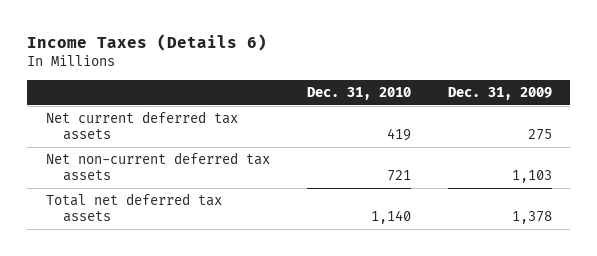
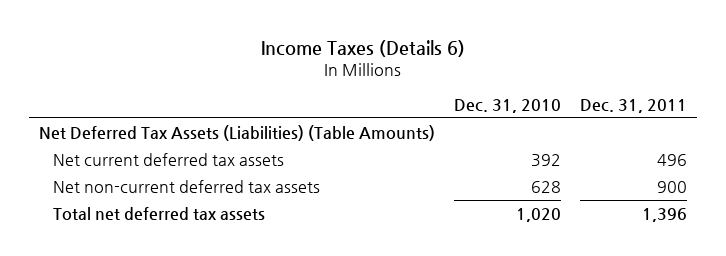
[447,87,552,101] Dec. 31, 2009 -> none
none -> [580,98,688,113] Dec. 31, 2011
none -> [39,125,436,142] Net Deferred Tax Assets (Liabilities) (Table Amounts)
[386,128,411,142] 419 -> [531,154,562,168] 392
[386,170,411,182] 721 -> [531,181,562,194] 628
[370,210,411,225] 1,140 -> [516,208,562,223] 1,020

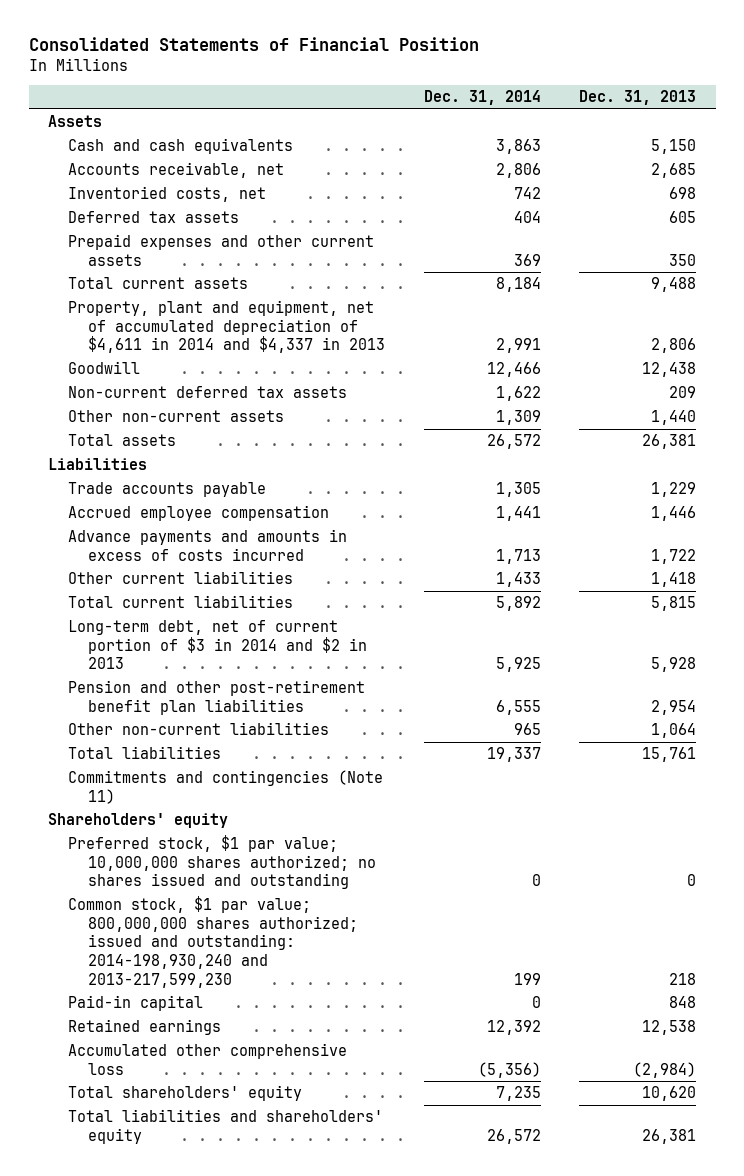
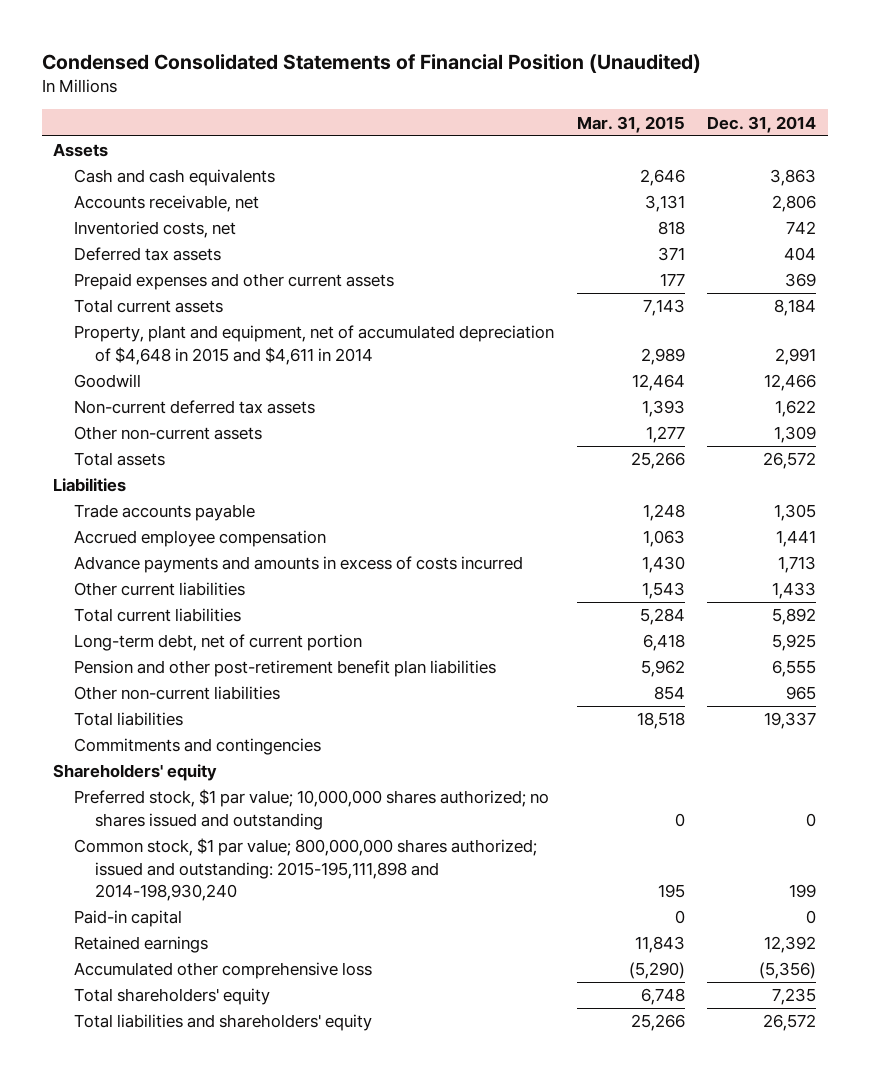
[28,37,479,52] Consolidated Statements of Financial Position -> [41,53,701,73] Condensed Consolidated Statements of Financial Position (Unaudited)
[579,90,697,106] Dec. 31, 2013 -> none
none -> [576,115,685,133] Mar. 31, 2015
[68,300,386,354] Property, plant and equipment, net of accumulated depreciation of $4,611 in 2014 and $4,337 in 2013 -> [74,325,555,365] Property, plant and equipment, net of accumulated depreciation of $4,648 in 2015 and $4,611 in 2014
[68,620,368,670] Long-term debt, net of current portion of $3 in 2014 and $2 in 2013 -> [74,634,363,652] Long-term debt, net of current portion
[68,770,384,804] Commitments and contingencies (Note 11) -> [74,738,322,756] Commitments and contingencies
[68,896,359,988] Common stock, $1 par value; 800,000,000 shares authorized; issued and outstanding: 2014-198,930,240 and 2013-217,599,230 -> [74,838,538,901] Common stock, $1 par value; 800,000,000 shares authorized; issued and outstanding: 2015-195,111,898 and 2014-198,930,240

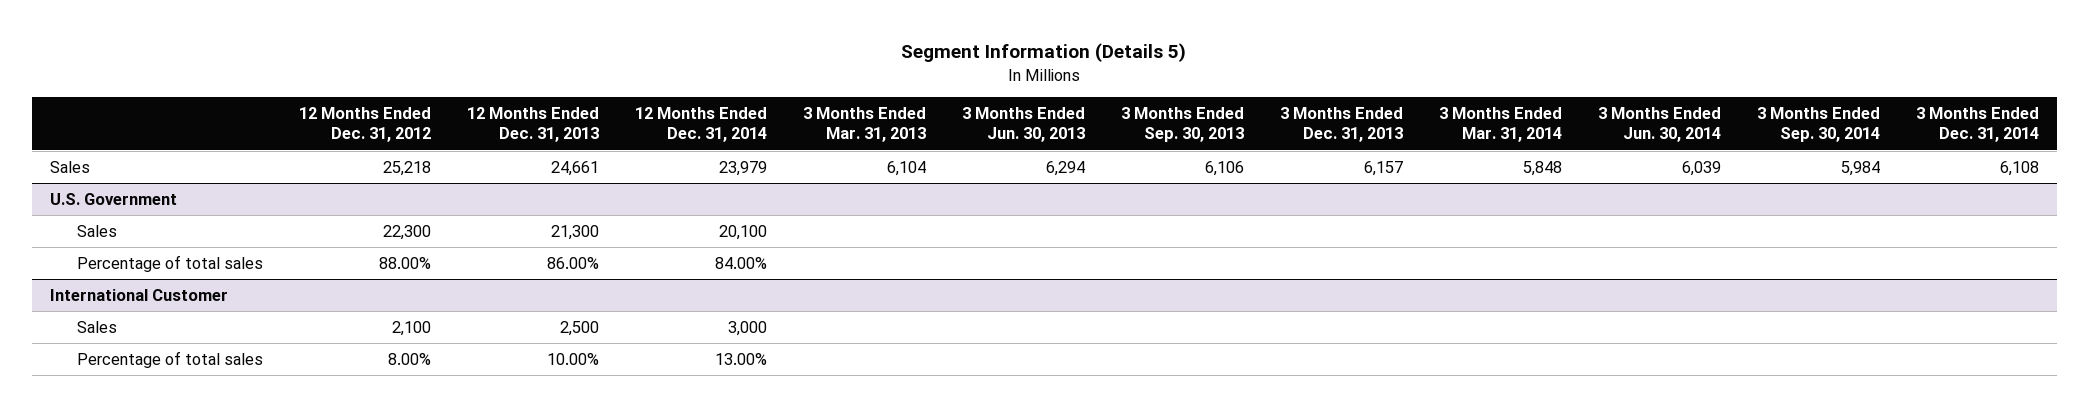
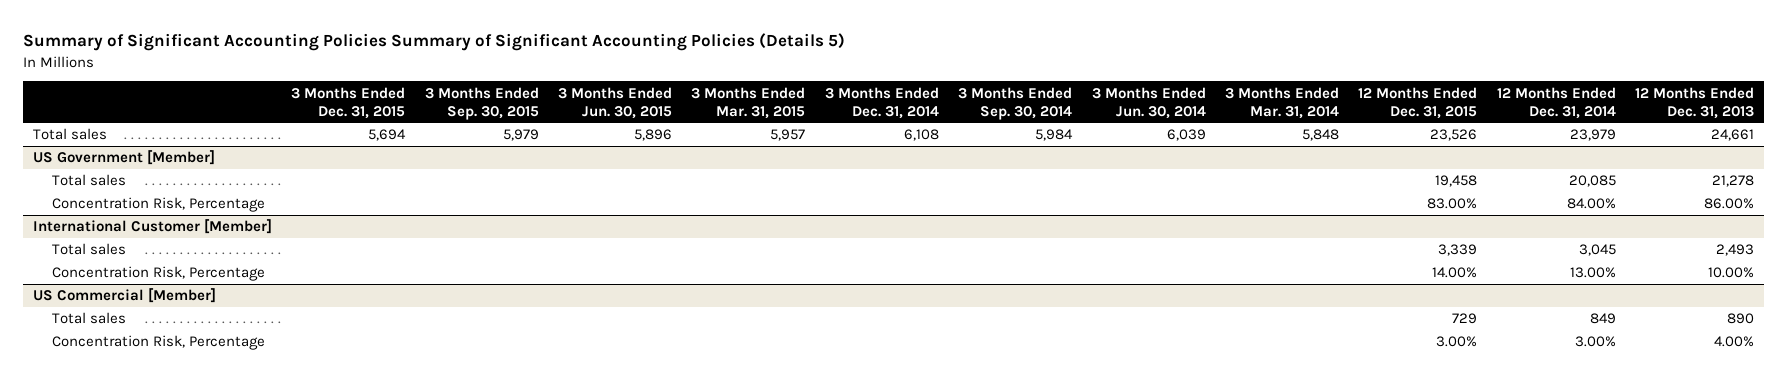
[901,43,1187,63] Segment Information (Details 5) -> [23,33,846,52] Summary of Significant Accounting Policies Summary of Significant Accounting Policies (Details 5)
[298,107,431,143] 12 Months Ended Dec. 31, 2012 -> none
[802,107,926,143] 3 Months Ended Mar. 31, 2013 -> none
[961,107,1085,143] 3 Months Ended Jun. 30, 2013 -> none
[1120,107,1244,143] 3 Months Ended Sep. 30, 2013 -> none
[1279,107,1403,143] 3 Months Ended Dec. 31, 2013 -> none
none -> [291,86,406,119] 3 Months Ended Dec. 31, 2015
none -> [424,86,539,120] 3 Months Ended Sep. 30, 2015
none -> [557,86,672,119] 3 Months Ended Jun. 30, 2015
none -> [691,86,806,119] 3 Months Ended Mar. 31, 2015
none -> [1358,86,1478,119] 12 Months Ended Dec. 31, 2015
[50,161,91,174] Sales -> [32,128,107,141] Total sales
[50,193,178,206] U.S. Government -> [32,150,215,166] US Government [Member]
[76,225,117,238] Sales -> [52,174,127,187] Total sales
[550,225,599,241] 21,300 -> [1712,175,1755,188] 21,278
[718,225,767,241] 20,100 -> [1568,175,1616,188] 20,085
[76,255,263,273] Percentage of total sales -> [52,197,266,213] Concentration Risk, Percentage
[50,289,229,302] International Customer -> [32,219,272,235] International Customer [Member]
[76,321,117,334] Sales -> [52,243,127,256] Total sales
[559,321,599,337] 2,500 -> [1716,244,1755,257] 2,493
[727,321,767,337] 3,000 -> [1578,244,1616,257] 3,045
[76,351,263,369] Percentage of total sales -> [52,266,266,282] Concentration Risk, Percentage
none -> [32,288,216,304] US Commercial [Member]
none -> [52,312,127,325] Total sales
none -> [52,335,266,351] Concentration Risk, Percentage

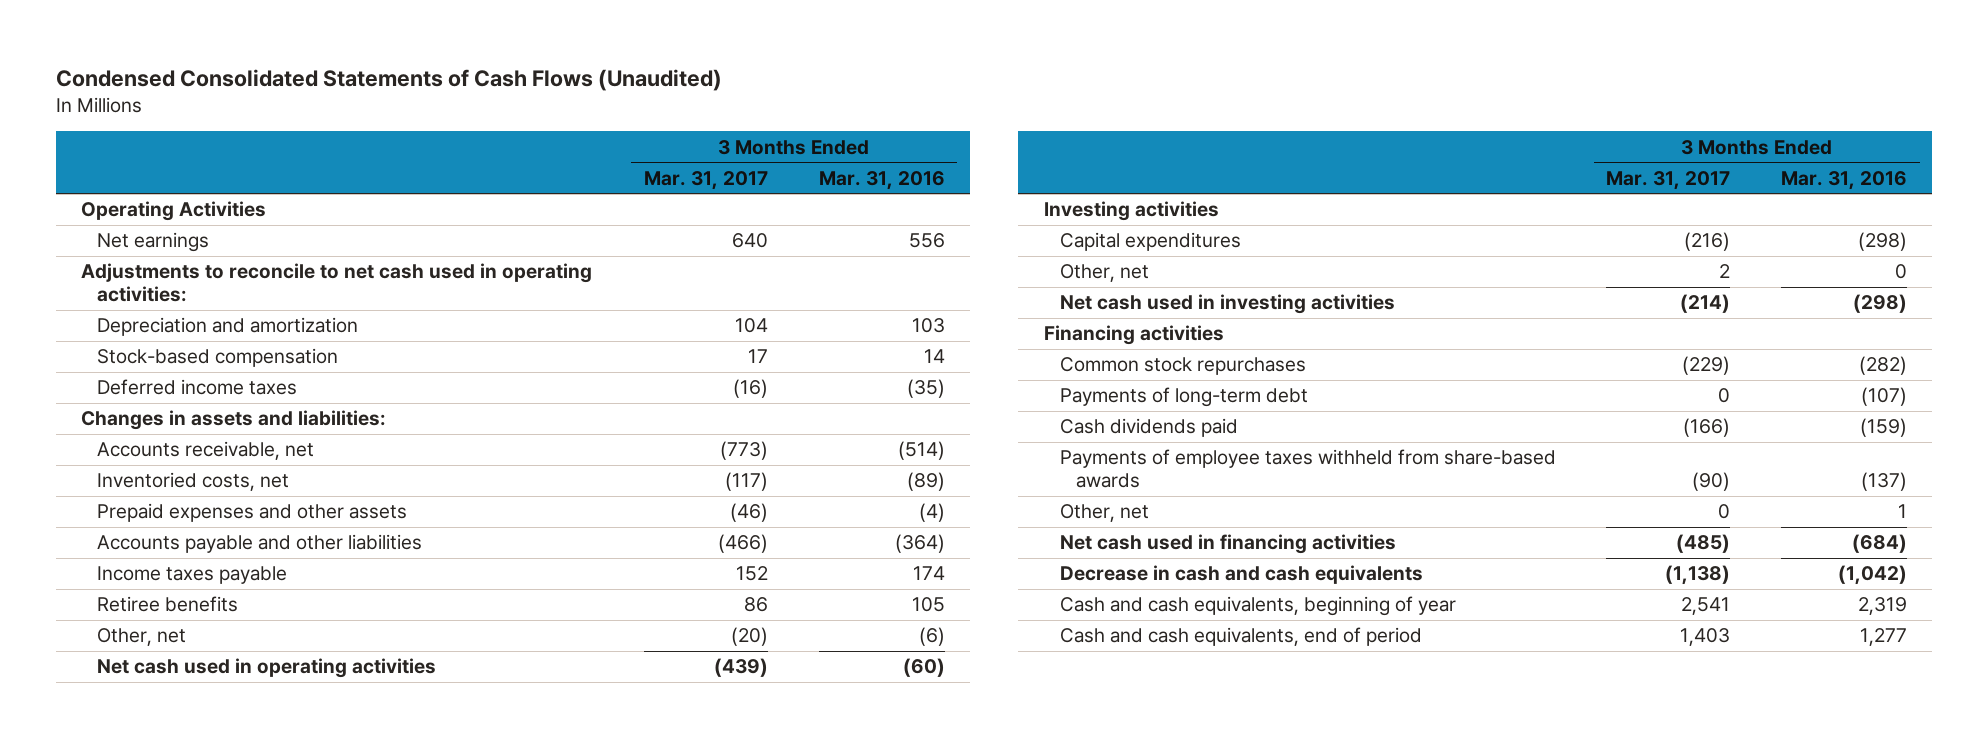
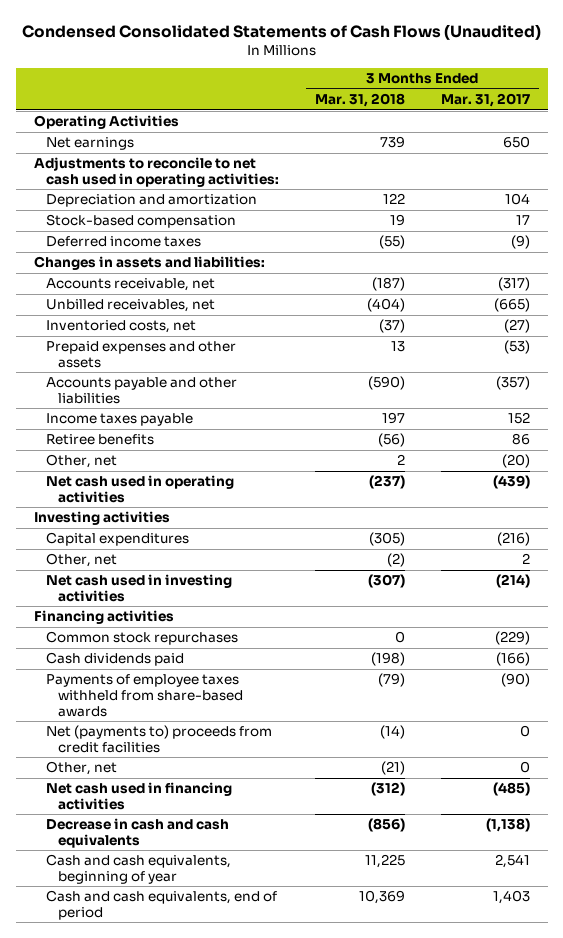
[818,170,945,190] Mar. 31, 2016 -> none
none -> [314,93,405,108] Mar. 31, 2018
[732,233,769,249] 640 -> [502,136,530,149] 650
[733,379,769,399] (16) -> [510,235,530,250] (9)
[720,441,769,461] (773) -> [497,277,530,292] (317)
none -> [45,299,215,313] Unbilled receivables, net
[725,472,769,492] (117) -> [503,319,530,334] (27)
[730,503,769,523] (46) -> [503,340,530,355] (53)
[718,534,769,554] (466) -> [495,376,530,391] (357)
[1059,387,1308,408] Payments of long-term debt -> none
none -> [45,725,272,754] Net (payments to) proceeds from credit facilities

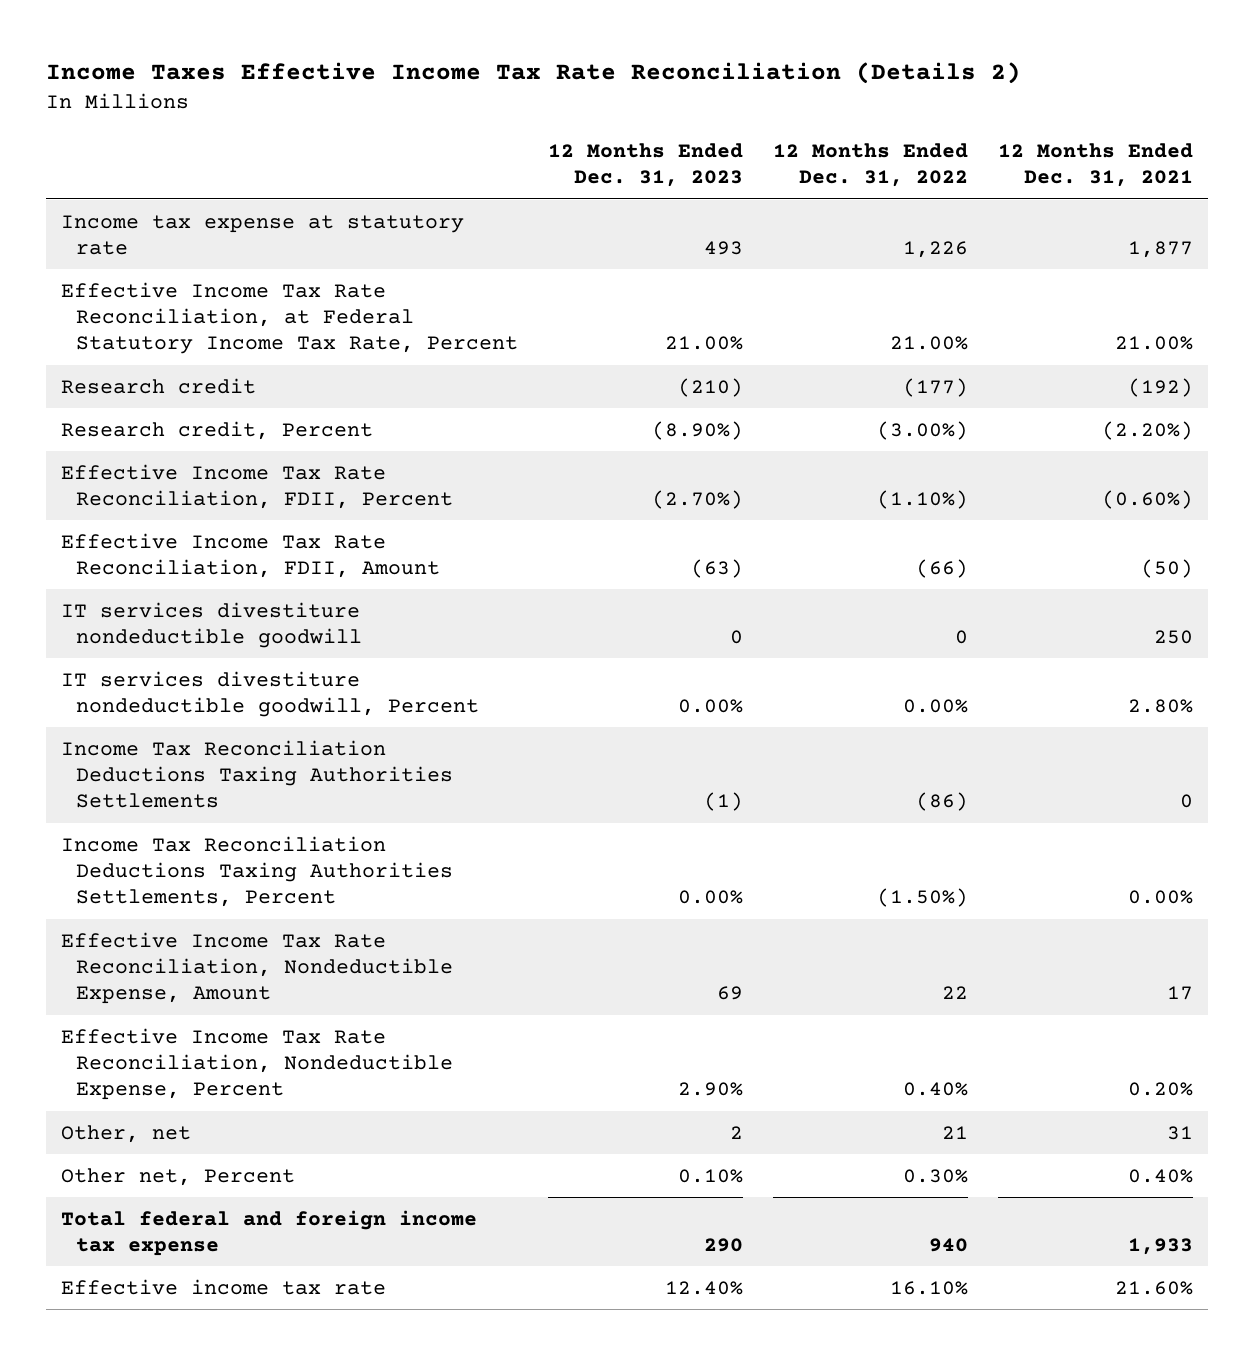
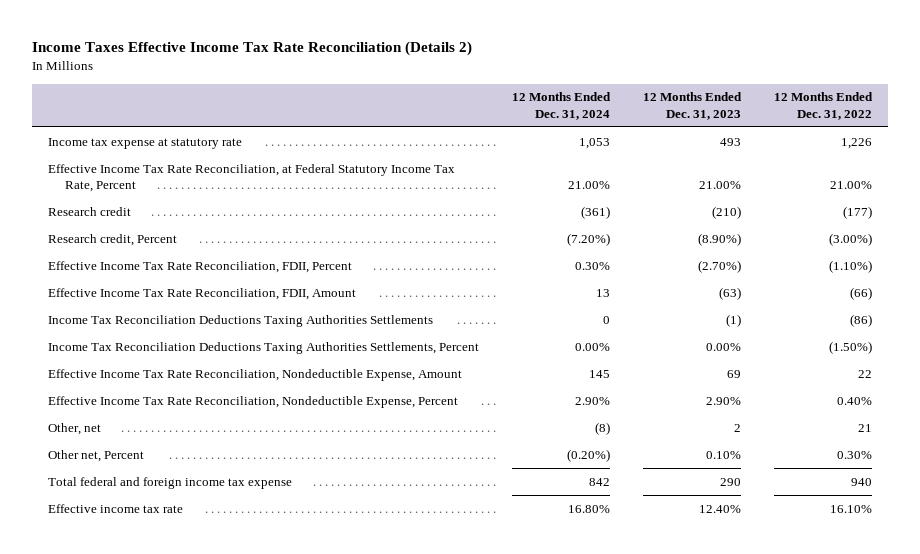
[997,142,1193,188] 12 Months Ended Dec. 31, 2021 -> none
none -> [512,92,612,120] 12 Months Ended Dec. 31, 2024
[60,601,363,649] IT services divestiture nondeductible goodwill -> none
[60,670,480,718] IT services divestiture nondeductible goodwill, Percent -> none

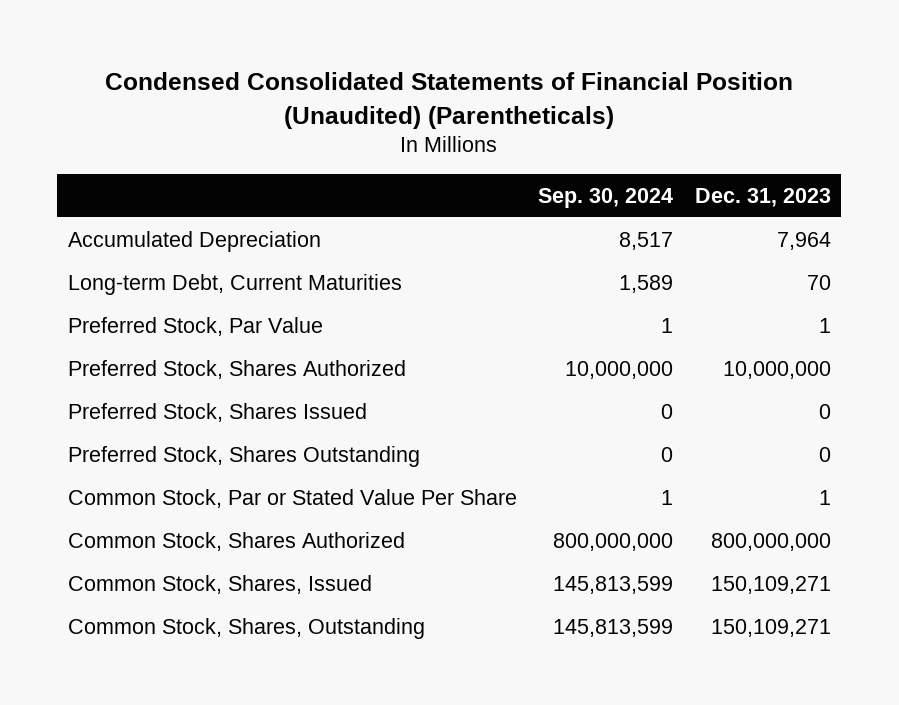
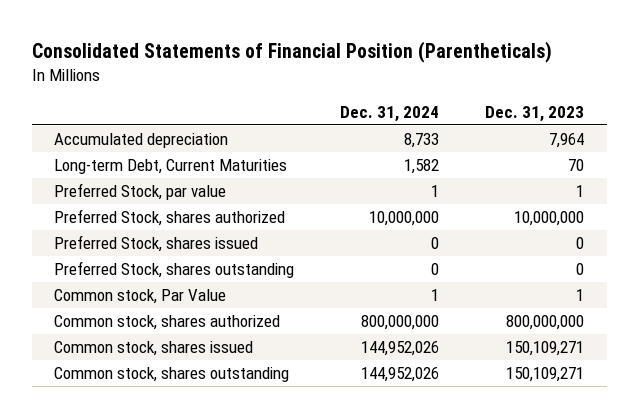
[105,72,794,129] Condensed Consolidated Statements of Financial Position (Unaudited) (Parentheticals) -> [31,41,552,64] Consolidated Statements of Financial Position (Parentheticals)
[538,187,674,208] Sep. 30, 2024 -> none
none -> [340,105,440,122] Dec. 31, 2024
[67,230,321,252] Accumulated Depreciation -> [54,133,229,149] Accumulated depreciation
[67,316,323,336] Preferred Stock, Par Value -> [54,183,227,201] Preferred Stock, par value
[67,359,406,379] Preferred Stock, Shares Authorized -> [54,209,286,227] Preferred Stock, shares authorized
[67,402,367,422] Preferred Stock, Shares Issued -> [54,235,259,253] Preferred Stock, shares issued
[67,445,420,467] Preferred Stock, Shares Outstanding -> [54,261,295,279] Preferred Stock, shares outstanding
[67,488,517,508] Common Stock, Par or Stated Value Per Share -> [54,289,227,305] Common stock, Par Value
[67,531,405,551] Common Stock, Shares Authorized -> [54,315,281,331] Common stock, shares authorized
[67,574,372,594] Common Stock, Shares, Issued -> [54,341,254,357] Common stock, shares issued
[67,617,425,639] Common Stock, Shares, Outstanding -> [54,367,290,383] Common stock, shares outstanding

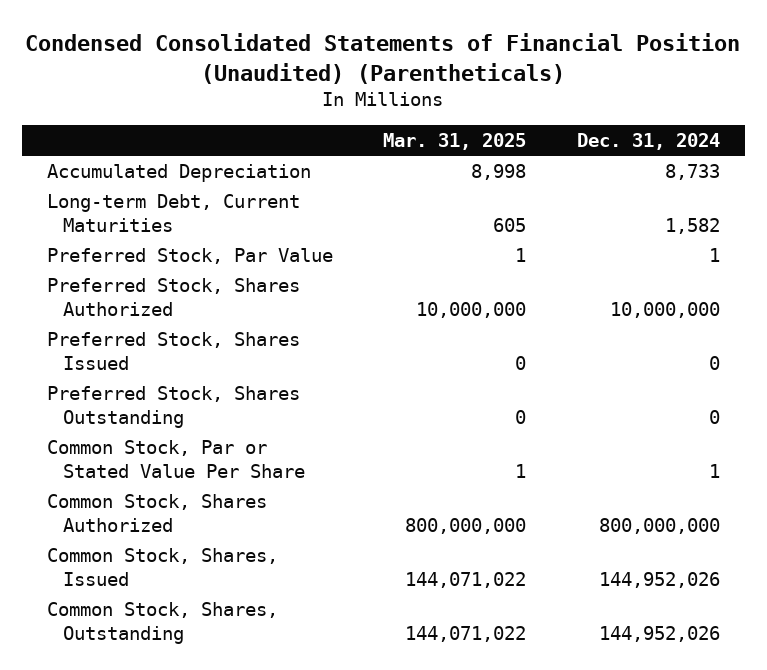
[31,41,552,64] Consolidated Statements of Financial Position (Parentheticals) -> [25,33,741,84] Condensed Consolidated Statements of Financial Position (Unaudited) (Parentheticals)
[484,105,584,122] Dec. 31, 2023 -> none
none -> [383,133,527,151] Mar. 31, 2025
[54,133,229,149] Accumulated depreciation -> [47,163,312,182] Accumulated Depreciation
[54,183,227,201] Preferred Stock, par value -> [47,247,334,264] Preferred Stock, Par Value
[54,209,286,227] Preferred Stock, shares authorized -> [47,277,301,316] Preferred Stock, Shares Authorized
[54,235,259,253] Preferred Stock, shares issued -> [47,331,301,370] Preferred Stock, Shares Issued
[54,261,295,279] Preferred Stock, shares outstanding -> [47,385,301,428] Preferred Stock, Shares Outstanding
[54,289,227,305] Common stock, Par Value -> [47,439,305,478] Common Stock, Par or Stated Value Per Share
[54,315,281,331] Common stock, shares authorized -> [47,493,268,532] Common Stock, Shares Authorized
[54,341,254,357] Common stock, shares issued -> [47,547,279,586] Common Stock, Shares, Issued
[54,367,290,383] Common stock, shares outstanding -> [47,601,279,644] Common Stock, Shares, Outstanding

